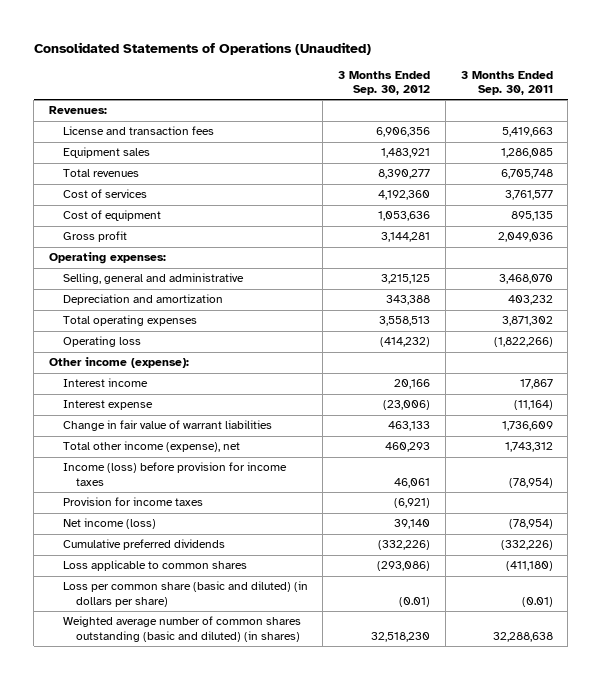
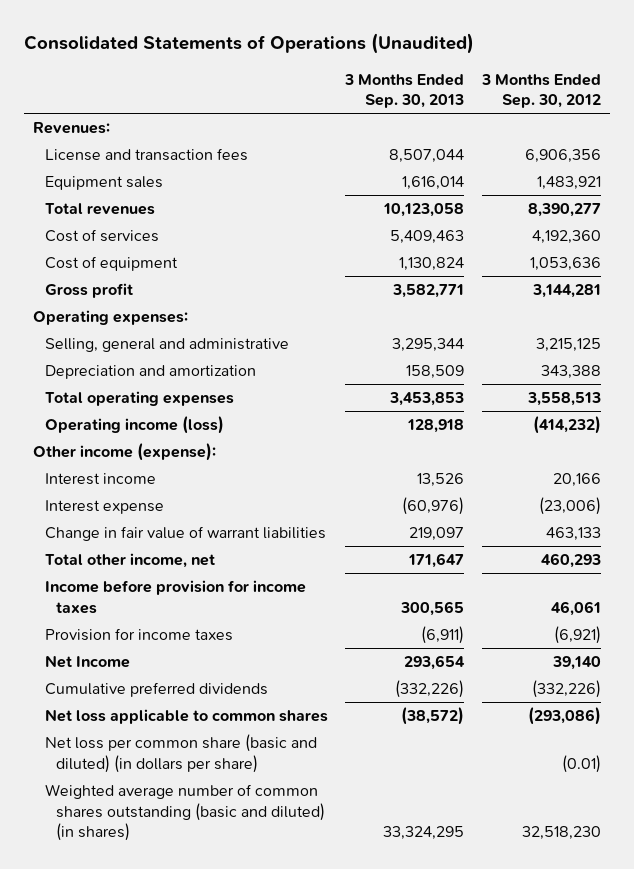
[460,71,553,96] 3 Months Ended Sep. 30, 2011 -> none
none -> [344,73,465,109] 3 Months Ended Sep. 30, 2013
[62,336,141,348] Operating loss -> [44,416,224,435] Operating income (loss)
[62,441,240,453] Total other income (expense), net -> [44,553,215,569] Total other income, net
[62,462,287,486] Income (loss) before provision for income taxes -> [44,580,306,614] Income before provision for income taxes
[62,518,156,530] Net income (loss) -> [44,655,130,669] Net Income
[62,560,247,572] Loss applicable to common shares -> [44,709,328,725] Net loss applicable to common shares
[62,581,308,607] Loss per common share (basic and diluted) (in dollars per share) -> [44,734,317,773] Net loss per common share (basic and diluted) (in dollars per share)

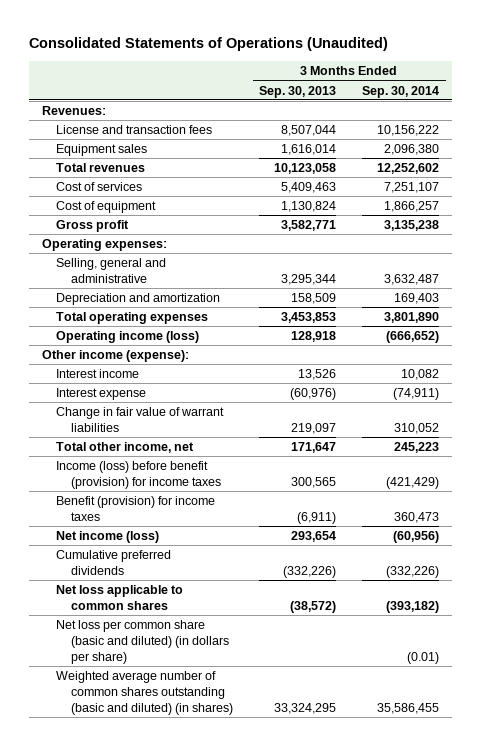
[480,73,601,109] 3 Months Ended Sep. 30, 2012 -> none
none -> [362,85,440,98] Sep. 30, 2014
[44,580,306,614] Income before provision for income taxes -> [56,461,222,489] Income (loss) before benefit (provision) for income taxes
[44,628,233,642] Provision for income taxes -> [56,496,216,521] Benefit (provision) for income taxes
[44,655,130,669] Net Income -> [56,531,160,544] Net income (loss)

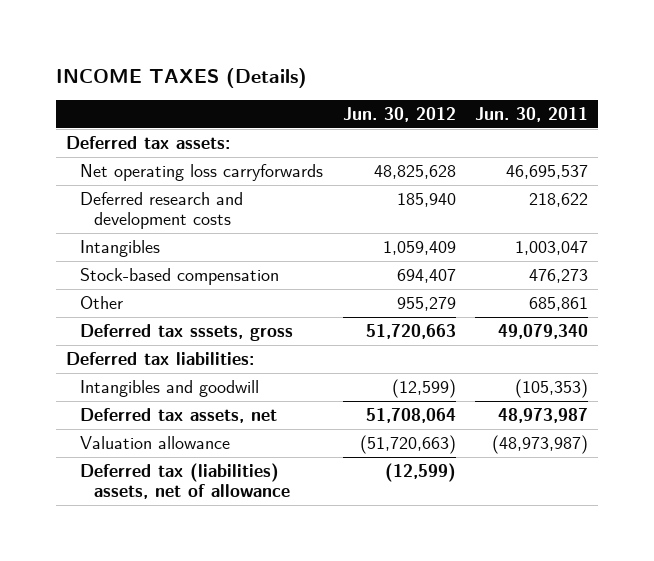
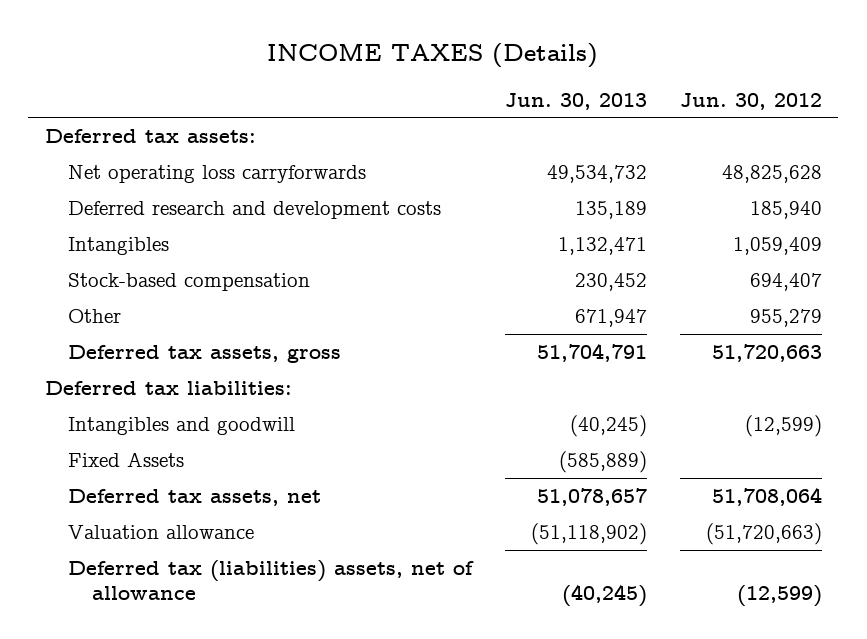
[475,107,589,123] Jun. 30, 2011 -> none
none -> [505,92,648,110] Jun. 30, 2013
[79,323,293,341] Deferred tax sssets, gross -> [68,345,342,364] Deferred tax assets, gross
none -> [68,452,185,468] Fixed Assets

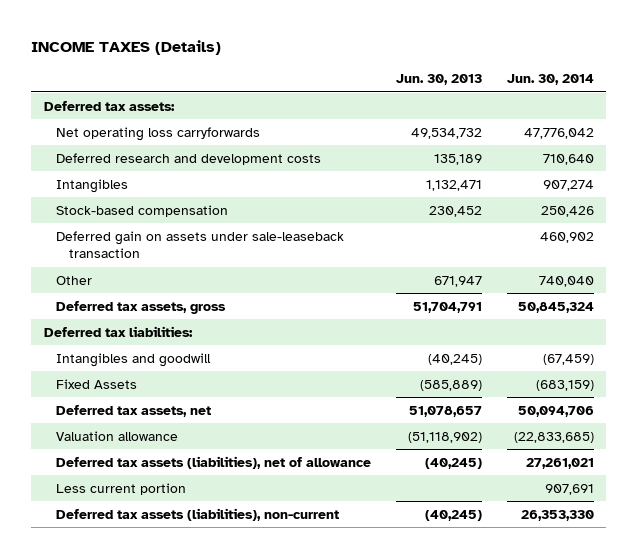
[680,92,823,110] Jun. 30, 2012 -> none
none -> [506,74,594,86] Jun. 30, 2014
none -> [56,230,345,259] Deferred gain on assets under sale-leaseback transaction
[68,560,475,601] Deferred tax (liabilities) assets, net of allowance -> [56,455,372,469] Deferred tax assets (liabilities), net of allowance
none -> [56,482,187,495] Less current portion
none -> [56,507,340,521] Deferred tax assets (liabilities), non-current

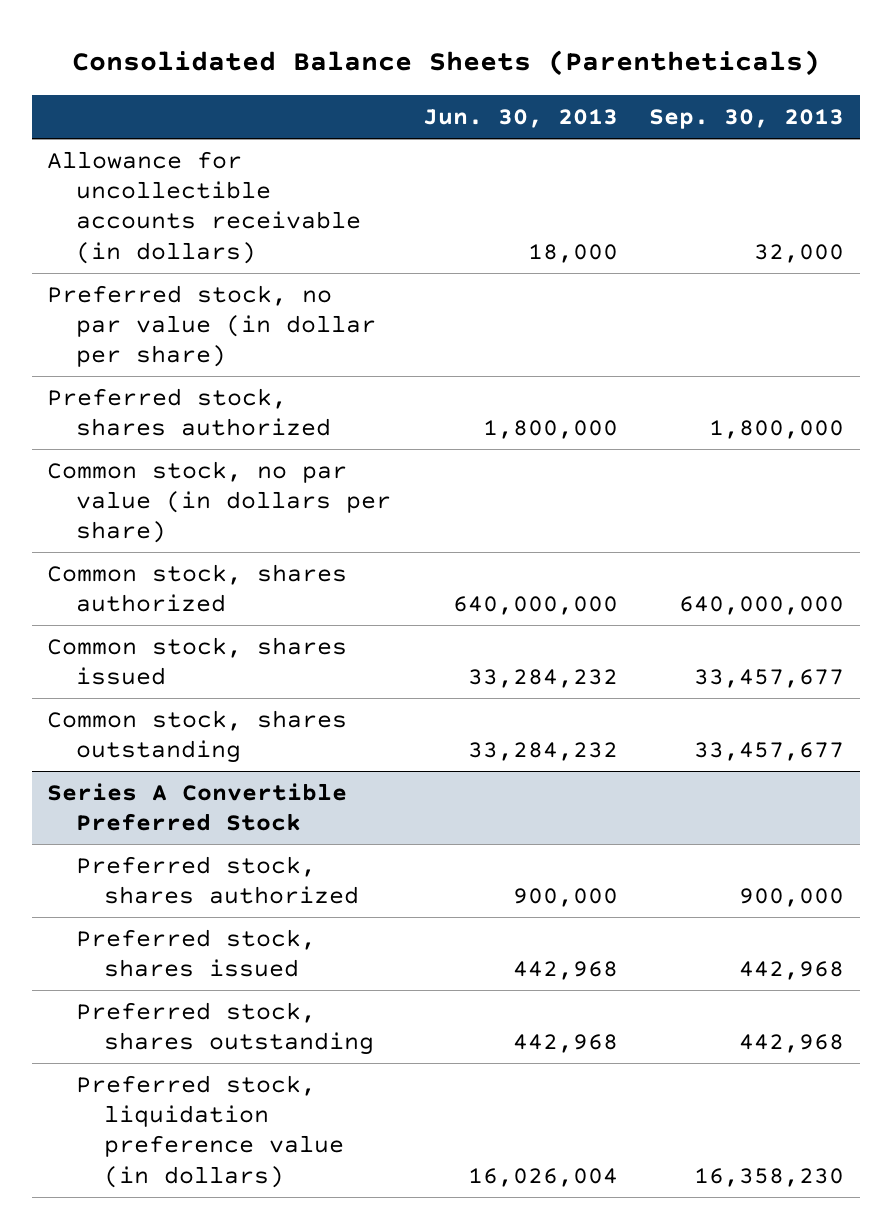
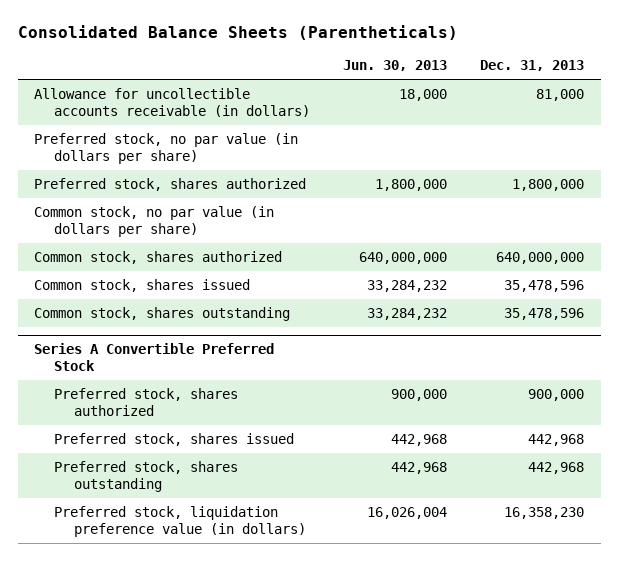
[649,109,845,130] Sep. 30, 2013 -> none
none -> [480,60,585,72] Dec. 31, 2013
[47,284,376,368] Preferred stock, no par value (in dollar per share) -> [34,132,299,164] Preferred stock, no par value (in dollars per share)

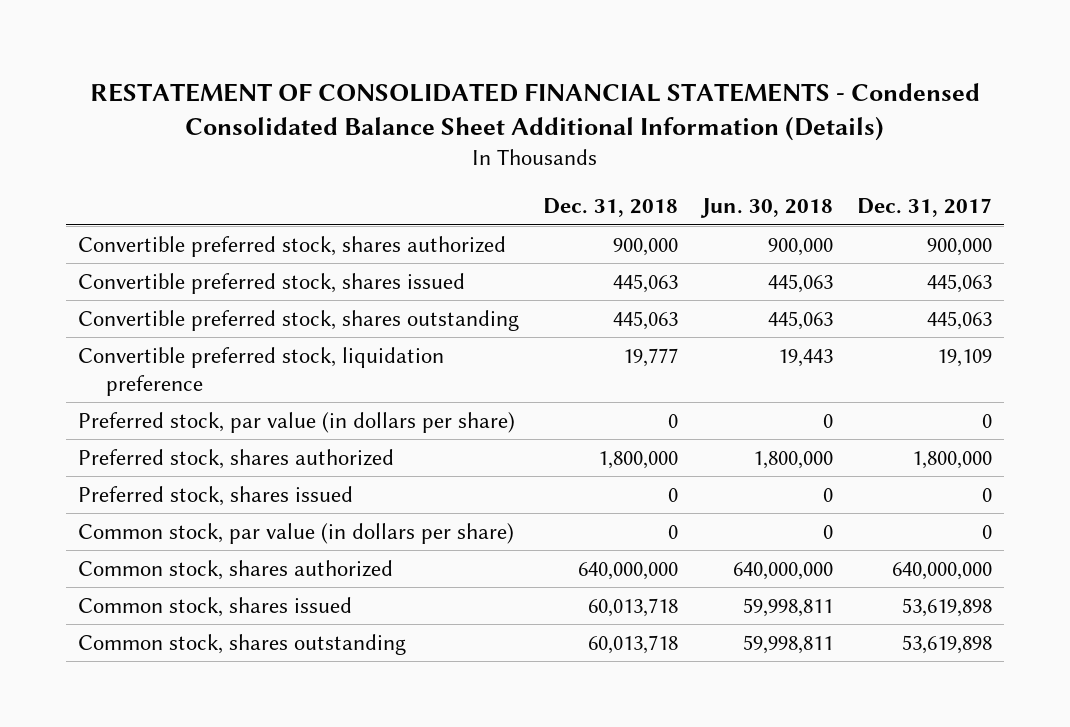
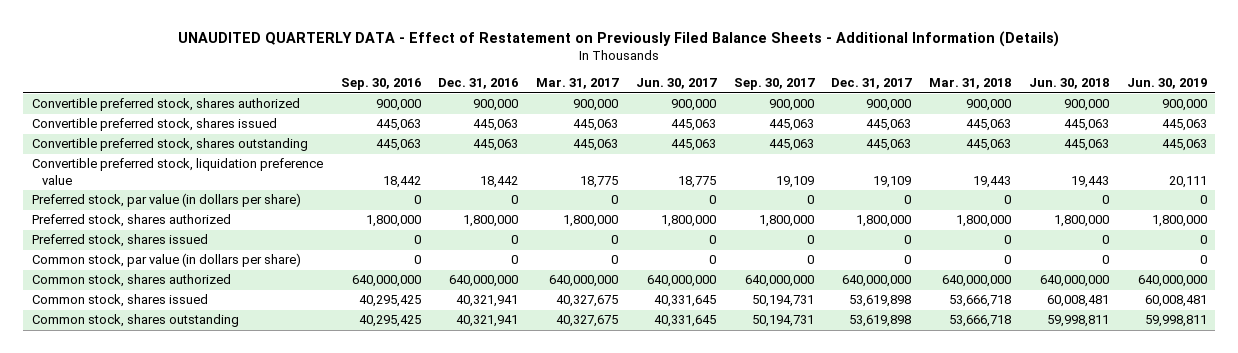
[90,82,981,142] RESTATEMENT OF CONSOLIDATED FINANCIAL STATEMENTS - Condensed Consolidated Balance Sheet Additional Information (Details) -> [178,30,1060,47] UNAUDITED QUARTERLY DATA - Effect of Restatement on Previously Filed Balance Sheets - Additional Information (Details)
[543,198,679,218] Dec. 31, 2018 -> none
none -> [340,78,421,91] Sep. 30, 2016
none -> [438,78,519,90] Dec. 31, 2016
none -> [536,78,620,90] Mar. 31, 2017
none -> [635,78,717,90] Jun. 30, 2017
none -> [733,78,815,91] Sep. 30, 2017
none -> [929,78,1012,90] Mar. 31, 2018
none -> [1126,78,1207,90] Jun. 30, 2019
[78,346,445,397] Convertible preferred stock, liquidation preference -> [31,158,323,185] Convertible preferred stock, liquidation preference value
[743,597,834,617] 59,998,811 -> [1046,295,1109,308] 60,008,481

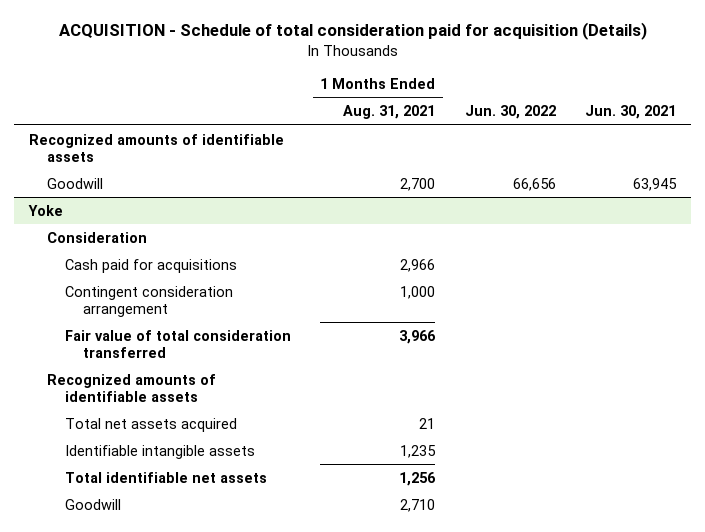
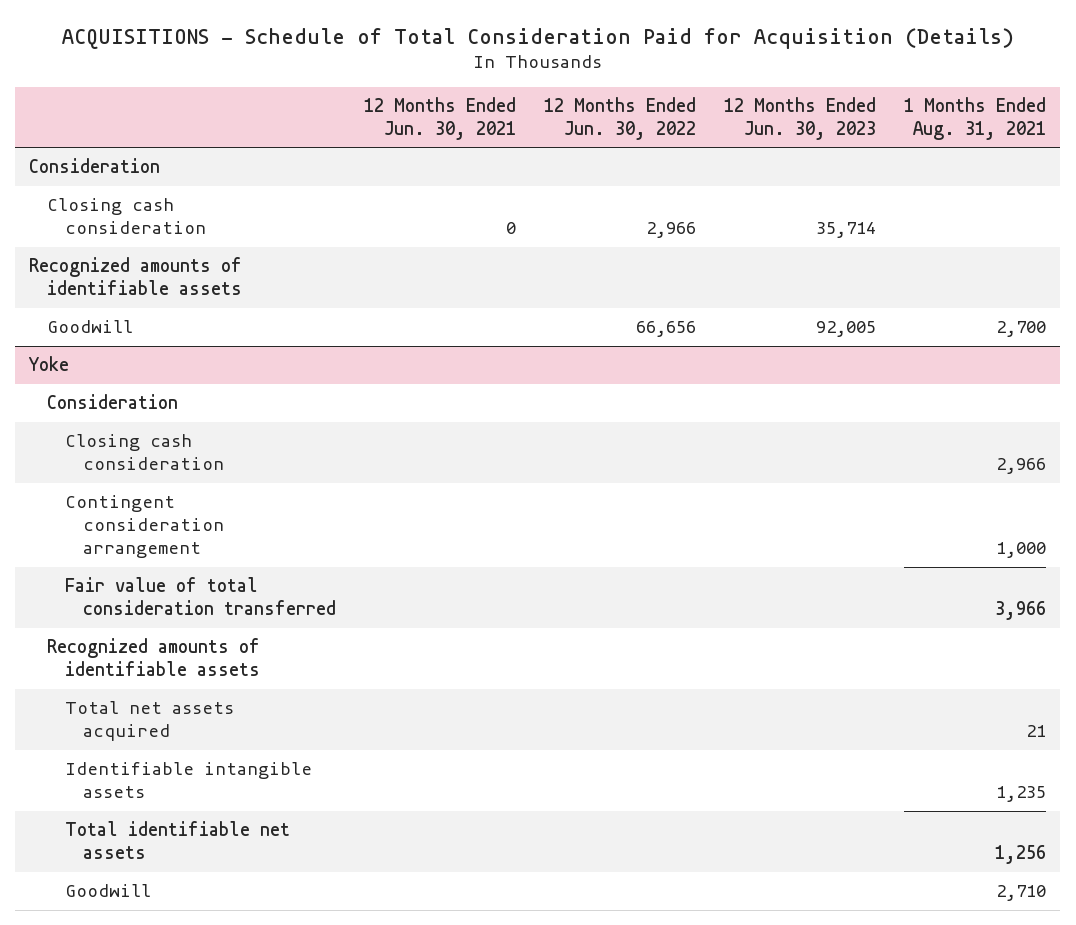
[58,22,647,41] ACQUISITION - Schedule of total consideration paid for acquisition (Details) -> [61,27,1014,49] ACQUISITIONS - Schedule of Total Consideration Paid for Acquisition (Details)
[464,104,556,119] Jun. 30, 2022 -> none
[585,104,677,119] Jun. 30, 2021 -> none
none -> [364,96,517,140] 12 Months Ended Jun. 30, 2021
none -> [544,96,697,140] 12 Months Ended Jun. 30, 2022
none -> [724,96,877,140] 12 Months Ended Jun. 30, 2023
none -> [29,158,161,174] Consideration
none -> [47,198,207,235] Closing cash consideration
[64,258,237,273] Cash paid for acquisitions -> [65,434,225,471] Closing cash consideration

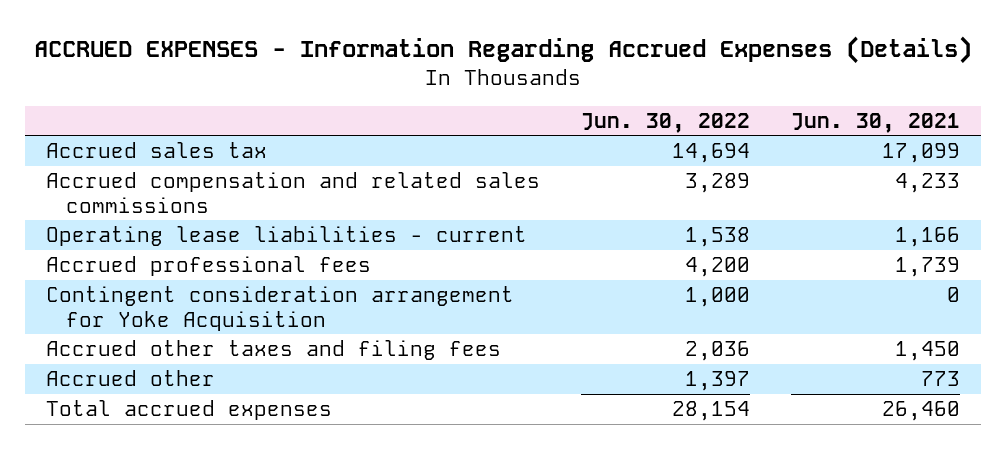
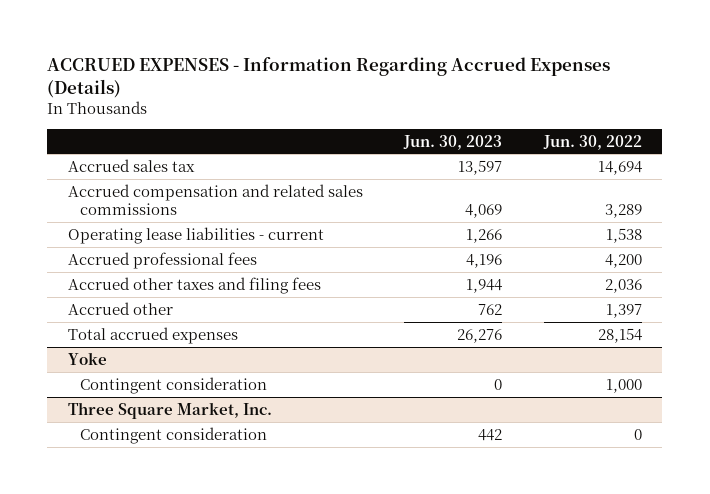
[791,112,961,133] Jun. 30, 2021 -> none
none -> [403,134,503,150] Jun. 30, 2023
[45,286,514,331] Contingent consideration arrangement for Yoke Acquisition -> none
none -> [68,351,108,365] Yoke
none -> [79,376,267,394] Contingent consideration
none -> [68,401,273,419] Three Square Market, Inc.
none -> [79,426,267,444] Contingent consideration

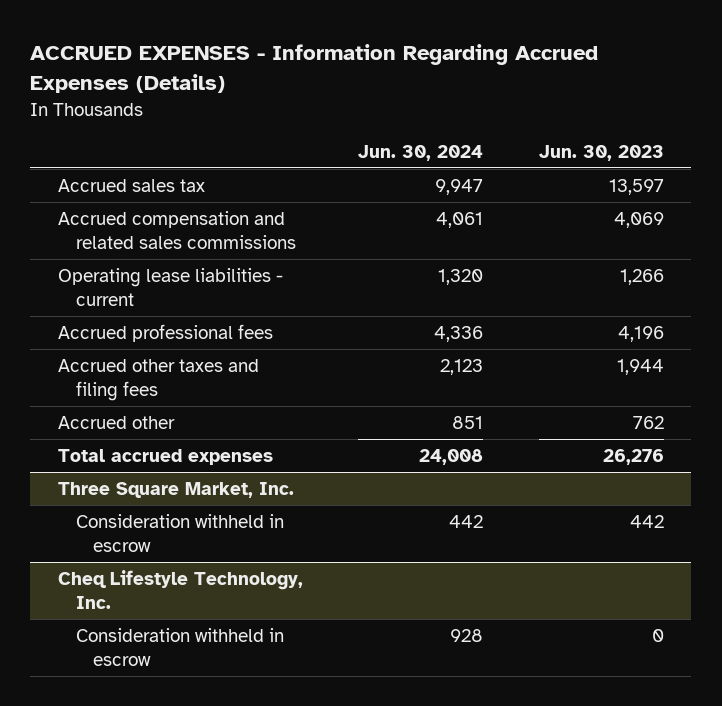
[542,134,642,150] Jun. 30, 2022 -> none
none -> [358,144,484,161] Jun. 30, 2024
[68,351,108,365] Yoke -> none
[79,376,267,394] Contingent consideration -> none
[79,426,267,444] Contingent consideration -> [75,513,284,552] Consideration withheld in escrow
none -> [57,569,303,609] Cheq Lifestyle Technology, Inc.
none -> [75,627,284,666] Consideration withheld in escrow

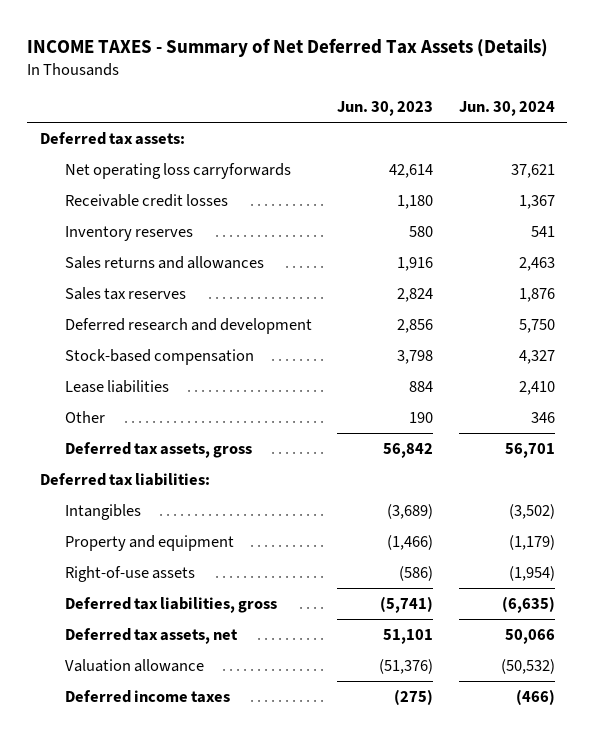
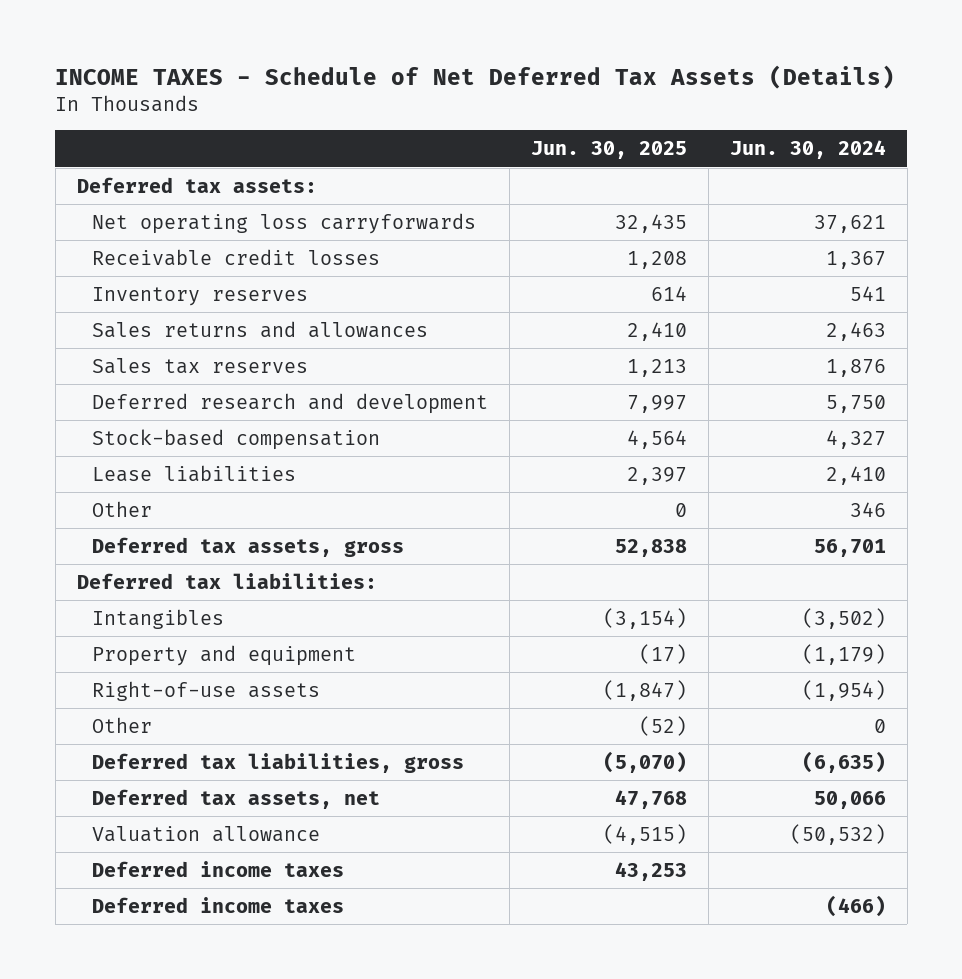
[27,37,549,57] INCOME TAXES - Summary of Net Deferred Tax Assets (Details) -> [55,65,896,90] INCOME TAXES - Schedule of Net Deferred Tax Assets (Details)
[337,101,434,117] Jun. 30, 2023 -> none
none -> [530,141,687,160] Jun. 30, 2025
none -> [91,716,152,733] Other
none -> [91,860,344,877] Deferred income taxes

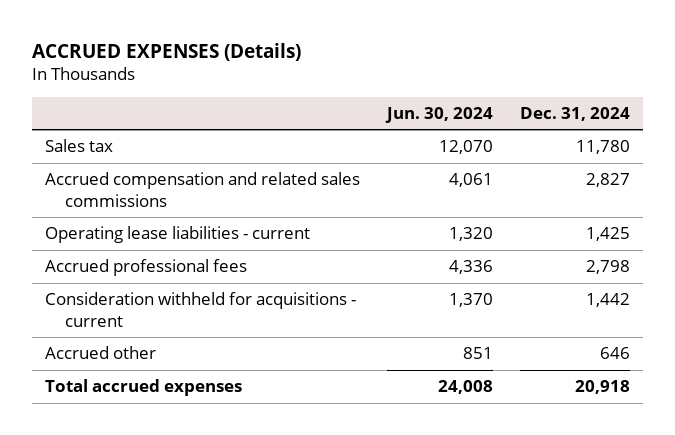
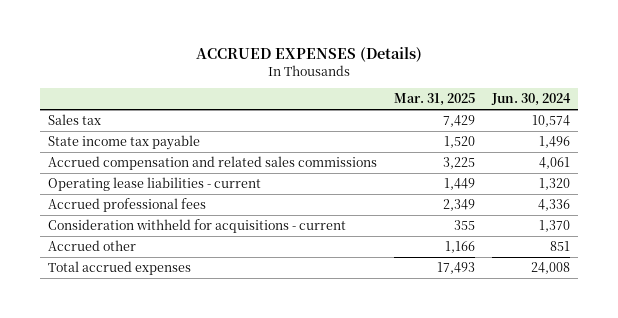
[519,106,630,121] Dec. 31, 2024 -> none
none -> [393,93,475,107] Mar. 31, 2025
[438,140,493,155] 12,070 -> [531,114,570,127] 10,574
none -> [48,134,201,150] State income tax payable

